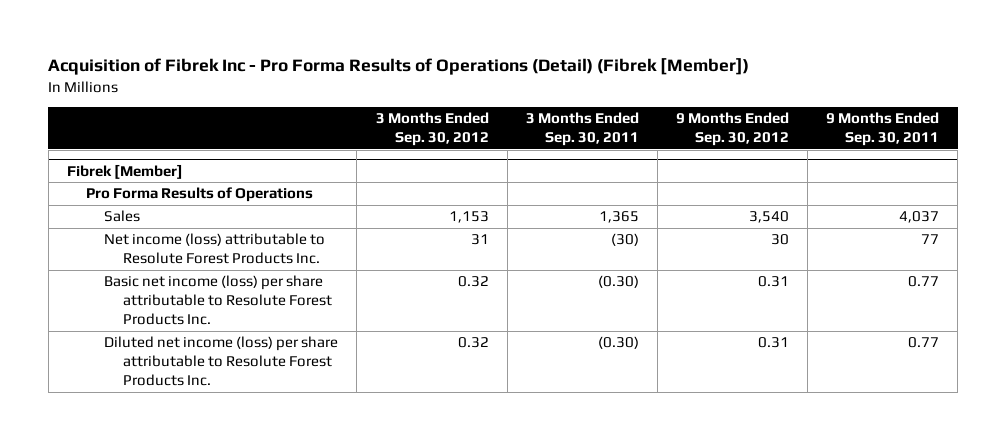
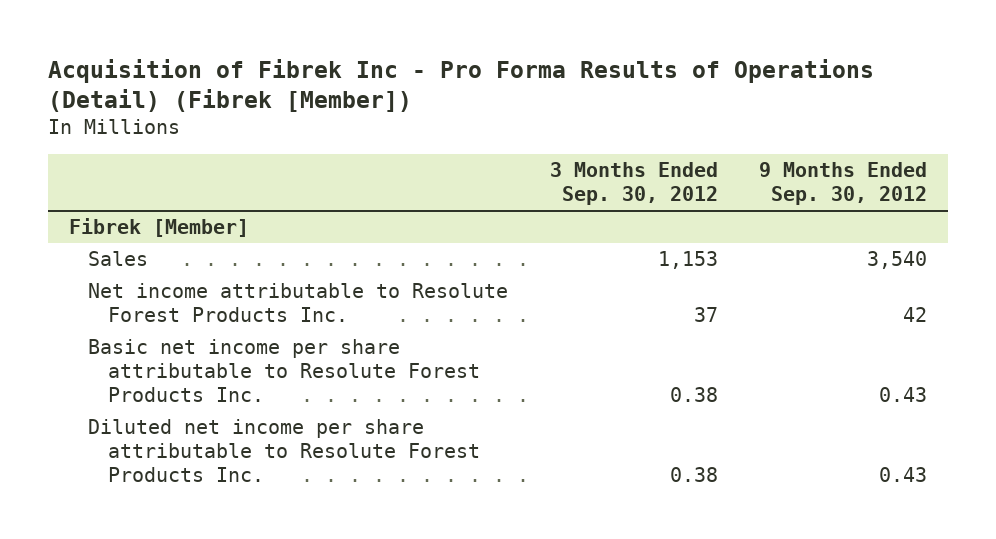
[525,112,639,147] 3 Months Ended Sep. 30, 2011 -> none
[826,112,940,147] 9 Months Ended Sep. 30, 2011 -> none
[85,187,313,203] Pro Forma Results of Operations -> none
[104,233,326,265] Net income (loss) attributable to Resolute Forest Products Inc. -> [88,283,509,323] Net income attributable to Resolute Forest Products Inc.
[470,234,489,246] 31 -> [693,307,718,323] 37
[770,234,789,246] 30 -> [903,307,928,323] 42
[104,275,333,325] Basic net income (loss) per share attributable to Resolute Forest Products Inc. -> [88,339,480,403] Basic net income per share attributable to Resolute Forest Products Inc.
[457,276,489,288] 0.32 -> [669,387,718,403] 0.38
[757,276,789,288] 0.31 -> [879,387,928,403] 0.43
[104,336,339,386] Diluted net income (loss) per share attributable to Resolute Forest Products Inc. -> [88,419,480,483] Diluted net income per share attributable to Resolute Forest Products Inc.
[457,337,489,349] 0.32 -> [669,467,718,483] 0.38
[757,337,789,349] 0.31 -> [879,467,928,483] 0.43

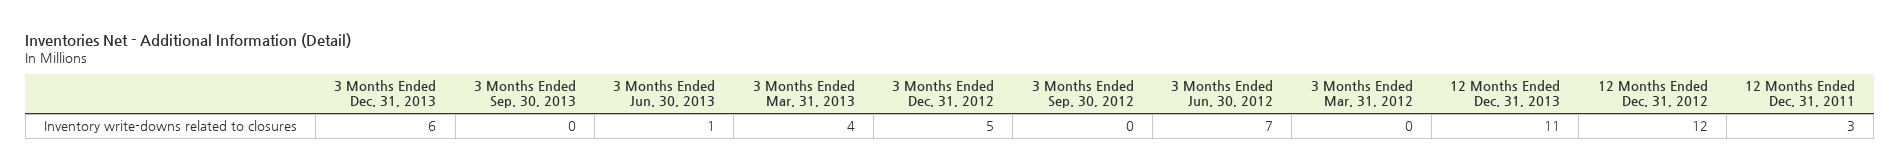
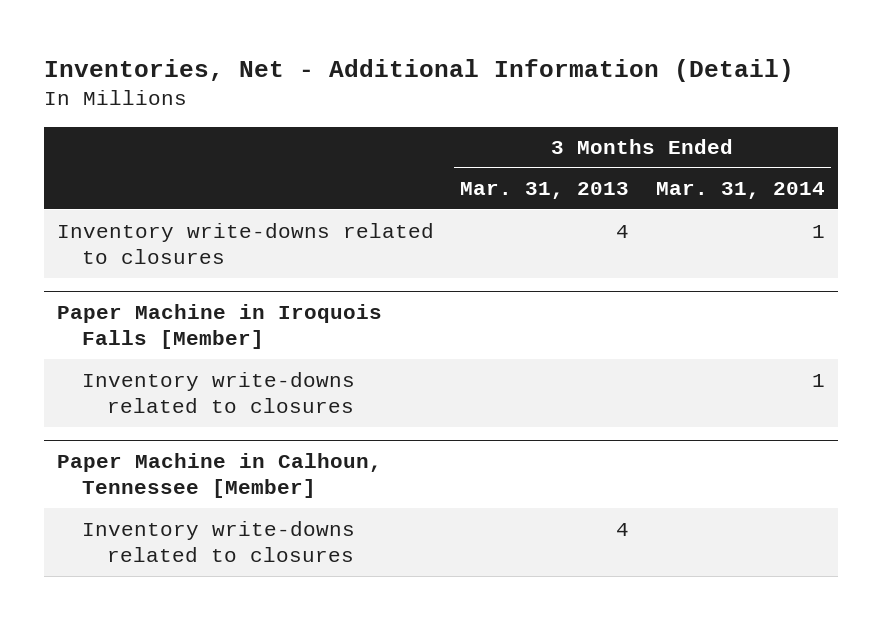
[25,32,352,48] Inventories Net - Additional Information (Detail) -> [44,58,795,82] Inventories, Net - Additional Information (Detail)
[334,80,437,108] 3 Months Ended Dec. 31, 2013 -> none
[473,80,576,109] 3 Months Ended Sep. 30, 2013 -> none
[613,80,716,108] 3 Months Ended Jun. 30, 2013 -> none
[892,80,995,108] 3 Months Ended Dec. 31, 2012 -> none
[1031,80,1134,109] 3 Months Ended Sep. 30, 2012 -> none
[1171,80,1274,108] 3 Months Ended Jun. 30, 2012 -> none
[1310,80,1413,108] 3 Months Ended Mar. 31, 2012 -> none
[1450,80,1561,108] 12 Months Ended Dec. 31, 2013 -> none
[1597,80,1708,108] 12 Months Ended Dec. 31, 2012 -> none
[1745,80,1856,108] 12 Months Ended Dec. 31, 2011 -> none
none -> [655,182,825,200] Mar. 31, 2014
none -> [57,303,383,350] Paper Machine in Iroquois Falls [Member]
none -> [82,371,356,414] Inventory write-downs related to closures
none -> [57,452,383,499] Paper Machine in Calhoun, Tennessee [Member]
none -> [82,520,356,563] Inventory write-downs related to closures

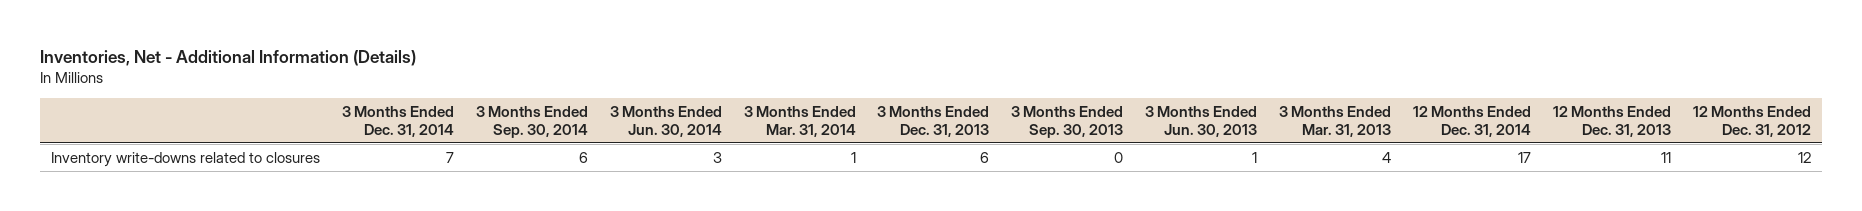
[44,58,795,82] Inventories, Net - Additional Information (Detail) -> [39,49,416,66] Inventories, Net - Additional Information (Details)
none -> [341,106,454,137] 3 Months Ended Dec. 31, 2014
none -> [475,106,588,138] 3 Months Ended Sep. 30, 2014
none -> [609,106,722,137] 3 Months Ended Jun. 30, 2014
none -> [877,106,990,137] 3 Months Ended Dec. 31, 2013
none -> [1011,106,1124,138] 3 Months Ended Sep. 30, 2013
none -> [1145,106,1258,137] 3 Months Ended Jun. 30, 2013
none -> [1413,106,1532,137] 12 Months Ended Dec. 31, 2014
none -> [1553,106,1672,137] 12 Months Ended Dec. 31, 2013
none -> [1693,106,1812,137] 12 Months Ended Dec. 31, 2012
[57,303,383,350] Paper Machine in Iroquois Falls [Member] -> none
[82,371,356,414] Inventory write-downs related to closures -> none
[57,452,383,499] Paper Machine in Calhoun, Tennessee [Member] -> none
[82,520,356,563] Inventory write-downs related to closures -> none

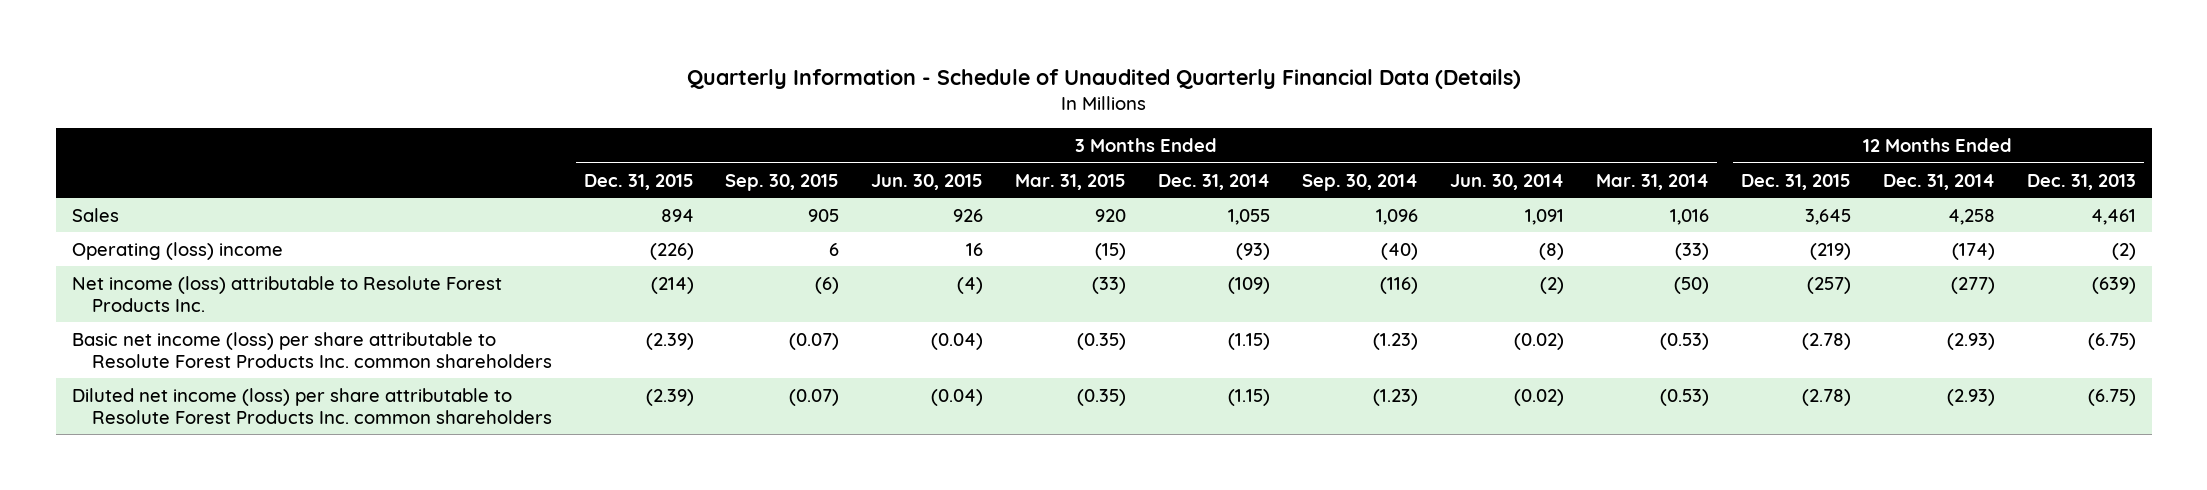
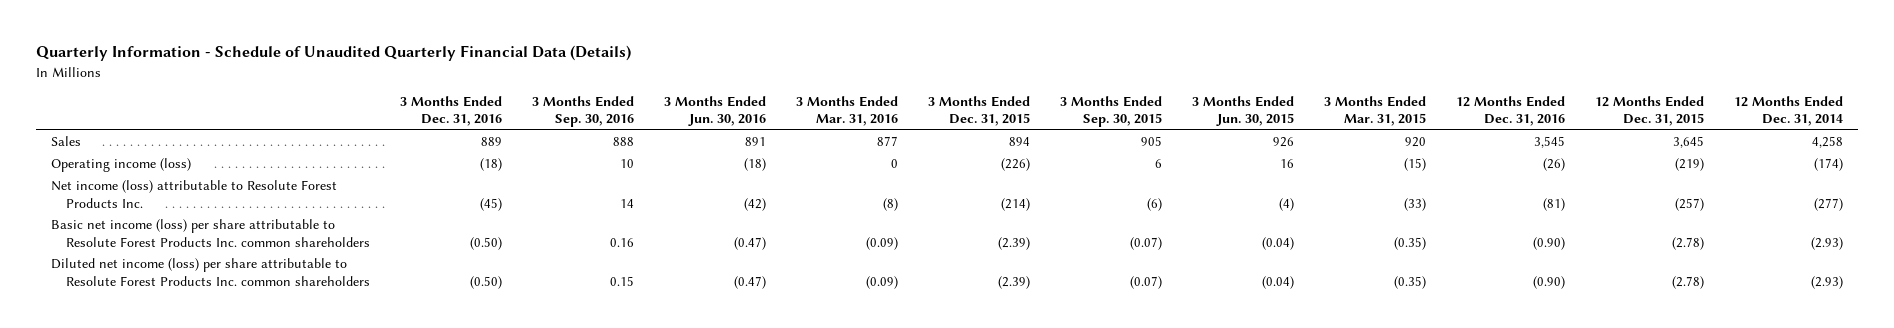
[1158,173,1271,190] Dec. 31, 2014 -> none
[1302,173,1419,191] Sep. 30, 2014 -> none
[1449,173,1564,190] Jun. 30, 2014 -> none
[1595,173,1709,190] Mar. 31, 2014 -> none
[2026,173,2136,190] Dec. 31, 2013 -> none
none -> [399,96,502,127] 3 Months Ended Dec. 31, 2016
none -> [531,96,634,128] 3 Months Ended Sep. 30, 2016
none -> [663,96,766,127] 3 Months Ended Jun. 30, 2016
none -> [795,96,898,127] 3 Months Ended Mar. 31, 2016
none -> [1455,96,1565,127] 12 Months Ended Dec. 31, 2016
[71,241,283,260] Operating (loss) income -> [50,158,191,173] Operating income (loss)

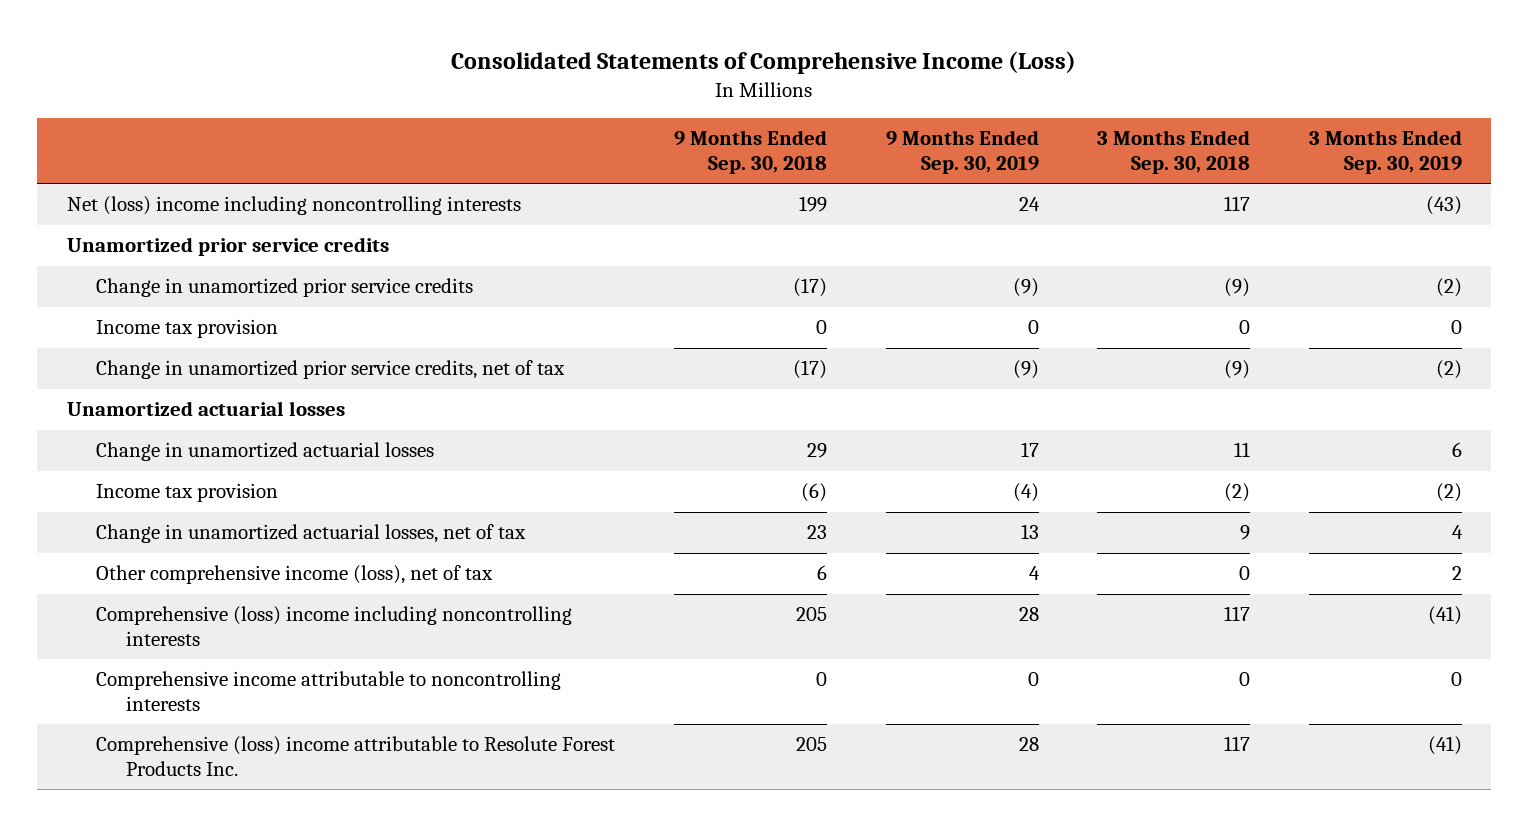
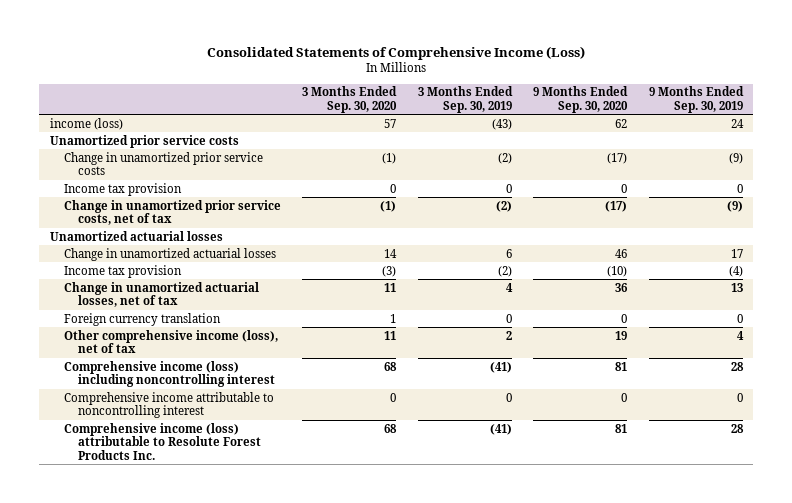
[674,130,828,175] 9 Months Ended Sep. 30, 2018 -> none
[1097,130,1251,175] 3 Months Ended Sep. 30, 2018 -> none
none -> [302,86,398,113] 3 Months Ended Sep. 30, 2020
none -> [533,86,629,113] 9 Months Ended Sep. 30, 2020
[66,196,521,216] Net (loss) income including noncontrolling interests -> [49,117,123,130] income (loss)
[66,237,389,257] Unamortized prior service credits -> [49,134,239,148] Unamortized prior service costs
[96,278,474,298] Change in unamortized prior service credits -> [63,151,263,176] Change in unamortized prior service costs
[96,360,566,380] Change in unamortized prior service credits, net of tax -> [63,199,281,226] Change in unamortized prior service costs, net of tax
none -> [63,312,221,326] Foreign currency translation
[96,606,573,647] Comprehensive (loss) income including noncontrolling interests -> [63,360,276,388] Comprehensive income (loss) including noncontrolling interest
[96,671,562,712] Comprehensive income attributable to noncontrolling interests -> [63,391,274,419] Comprehensive income attributable to noncontrolling interest
[96,736,616,777] Comprehensive (loss) income attributable to Resolute Forest Products Inc. -> [63,422,262,460] Comprehensive income (loss) attributable to Resolute Forest Products Inc.

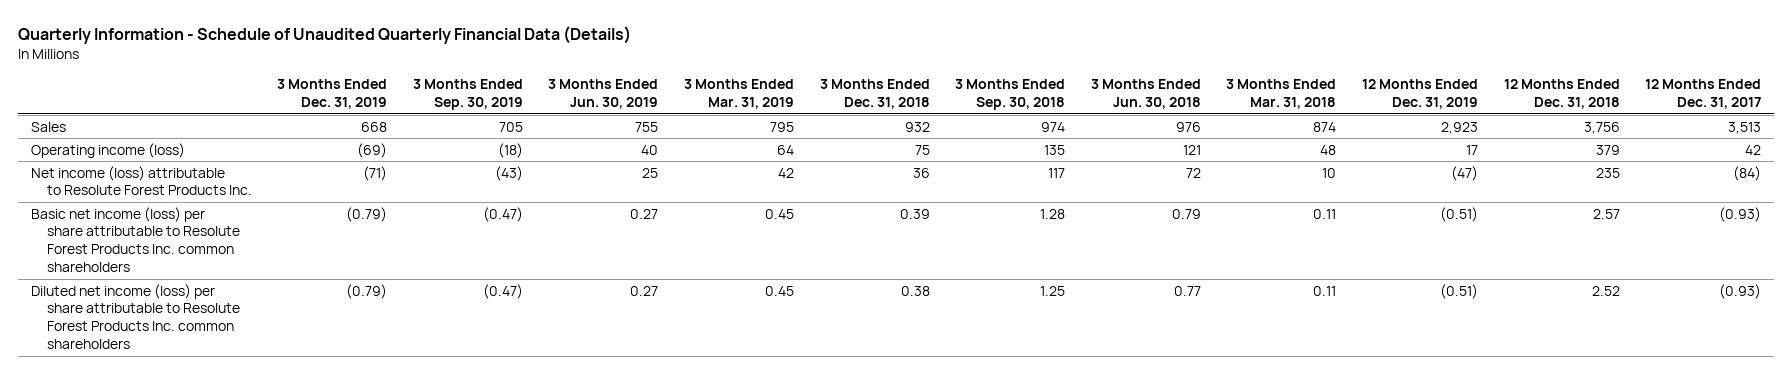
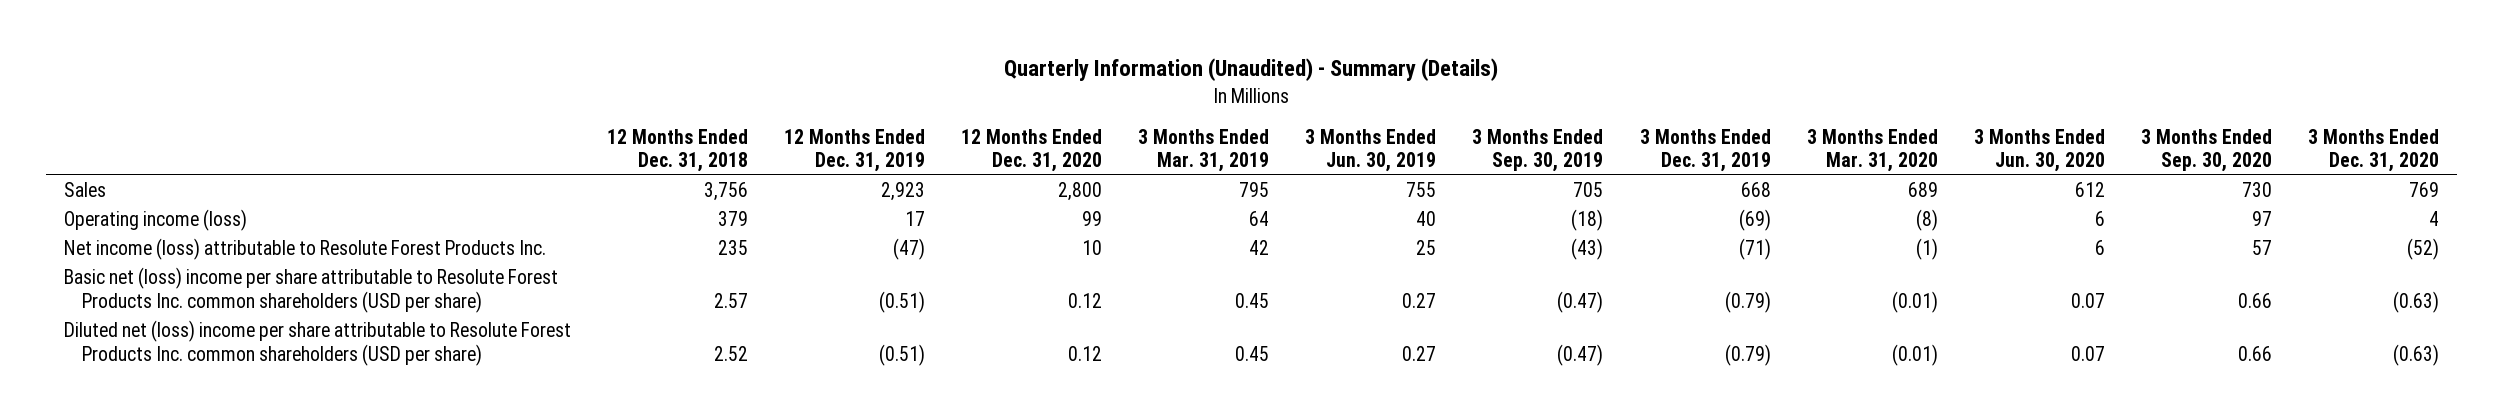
[18,25,632,44] Quarterly Information - Schedule of Unaudited Quarterly Financial Data (Details) -> [1004,58,1499,82] Quarterly Information (Unaudited) - Summary (Details)
[819,79,930,110] 3 Months Ended Dec. 31, 2018 -> none
[955,79,1066,111] 3 Months Ended Sep. 30, 2018 -> none
[1090,79,1201,110] 3 Months Ended Jun. 30, 2018 -> none
[1226,79,1337,110] 3 Months Ended Mar. 31, 2018 -> none
[1645,79,1762,110] 12 Months Ended Dec. 31, 2017 -> none
none -> [961,128,1103,173] 12 Months Ended Dec. 31, 2020
none -> [1806,128,1938,173] 3 Months Ended Mar. 31, 2020
none -> [1973,128,2105,173] 3 Months Ended Jun. 30, 2020
none -> [2140,128,2272,173] 3 Months Ended Sep. 30, 2020
none -> [2307,128,2439,173] 3 Months Ended Dec. 31, 2020
[30,206,240,273] Basic net income (loss) per share attributable to Resolute Forest Products Inc. common shareholders -> [63,267,558,314] Basic net (loss) income per share attributable to Resolute Forest Products Inc. common shareholders (USD per share)
[30,283,240,350] Diluted net income (loss) per share attributable to Resolute Forest Products Inc. common shareholders -> [63,320,571,367] Diluted net (loss) income per share attributable to Resolute Forest Products Inc. common shareholders (USD per share)

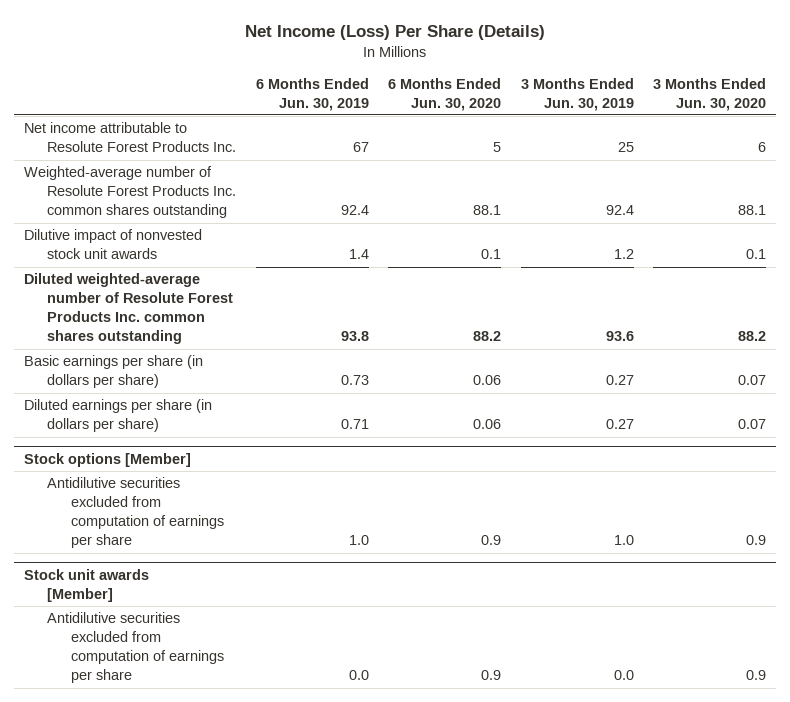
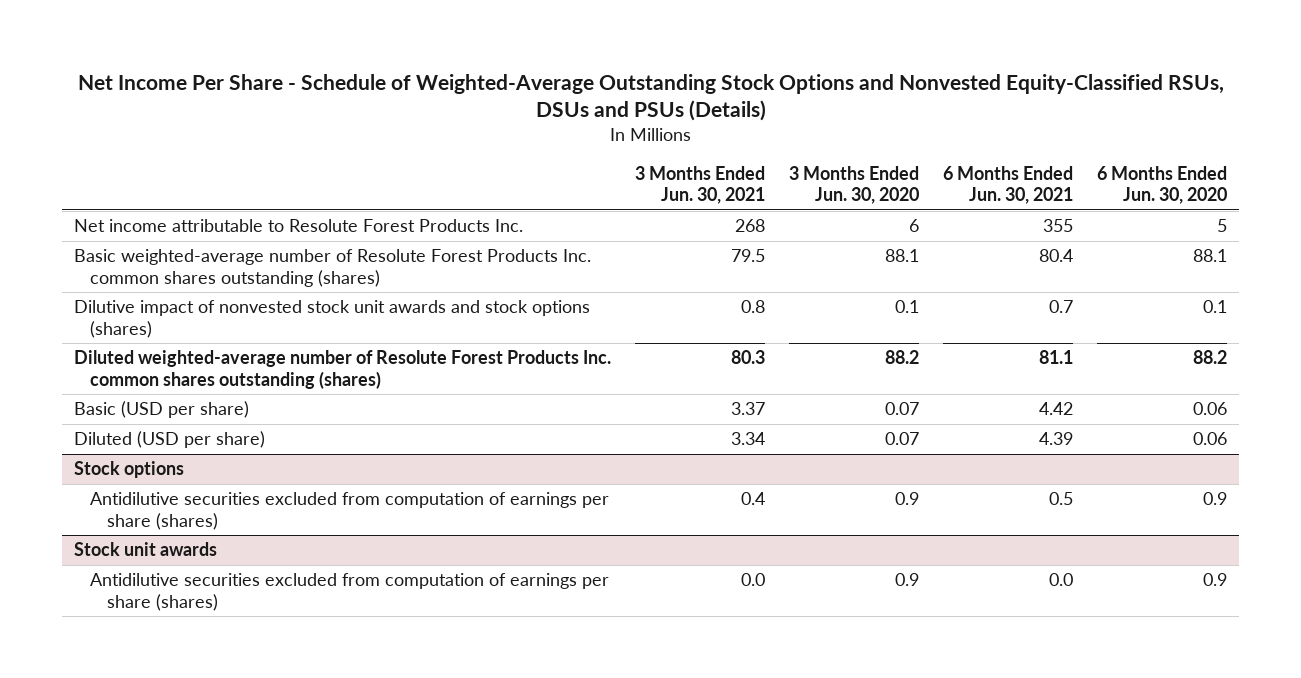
[244,24,545,40] Net Income (Loss) Per Share (Details) -> [77,73,1224,122] Net Income Per Share - Schedule of Weighted-Average Outstanding Stock Options and Nonvested Equity-Classified RSUs, DSUs and PSUs (Details)
[255,77,369,111] 6 Months Ended Jun. 30, 2019 -> none
[520,77,634,111] 3 Months Ended Jun. 30, 2019 -> none
none -> [635,166,766,205] 3 Months Ended Jun. 30, 2021
none -> [943,166,1074,205] 6 Months Ended Jun. 30, 2021
[23,166,237,219] Weighted-average number of Resolute Forest Products Inc. common shares outstanding -> [74,249,592,287] Basic weighted-average number of Resolute Forest Products Inc. common shares outstanding (shares)
[23,229,202,260] Dilutive impact of nonvested stock unit awards -> [74,300,591,338] Dilutive impact of nonvested stock unit awards and stock options (shares)
[23,273,234,345] Diluted weighted-average number of Resolute Forest Products Inc. common shares outstanding -> [74,350,612,389] Diluted weighted-average number of Resolute Forest Products Inc. common shares outstanding (shares)
[23,355,203,389] Basic earnings per share (in dollars per share) -> [74,401,250,419] Basic (USD per share)
[23,399,212,433] Diluted earnings per share (in dollars per share) -> [74,431,266,449] Diluted (USD per share)
[23,452,191,467] Stock options [Member] -> [74,461,185,479] Stock options
[47,477,224,549] Antidilutive securities excluded from computation of earnings per share -> [90,492,610,530] Antidilutive securities excluded from computation of earnings per share (shares)
[23,568,149,602] Stock unit awards [Member] -> [74,542,218,557] Stock unit awards
[47,612,224,684] Antidilutive securities excluded from computation of earnings per share -> [90,573,610,611] Antidilutive securities excluded from computation of earnings per share (shares)

